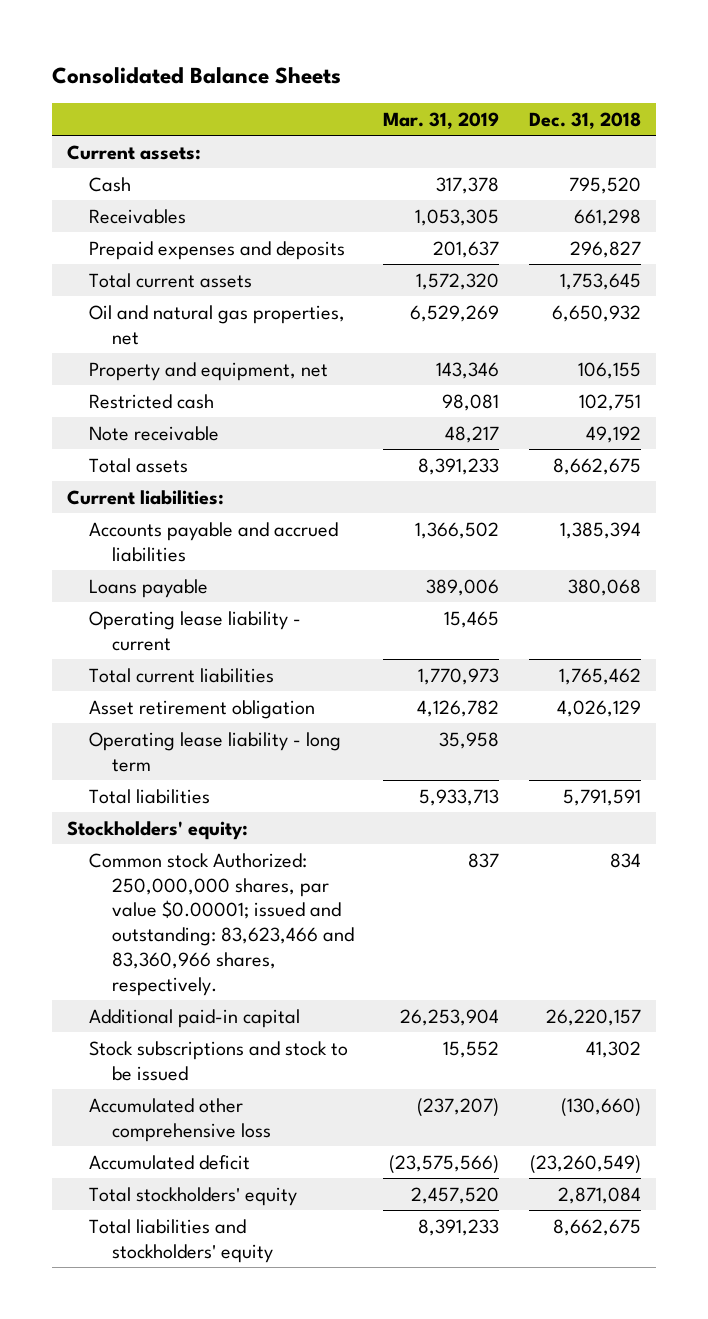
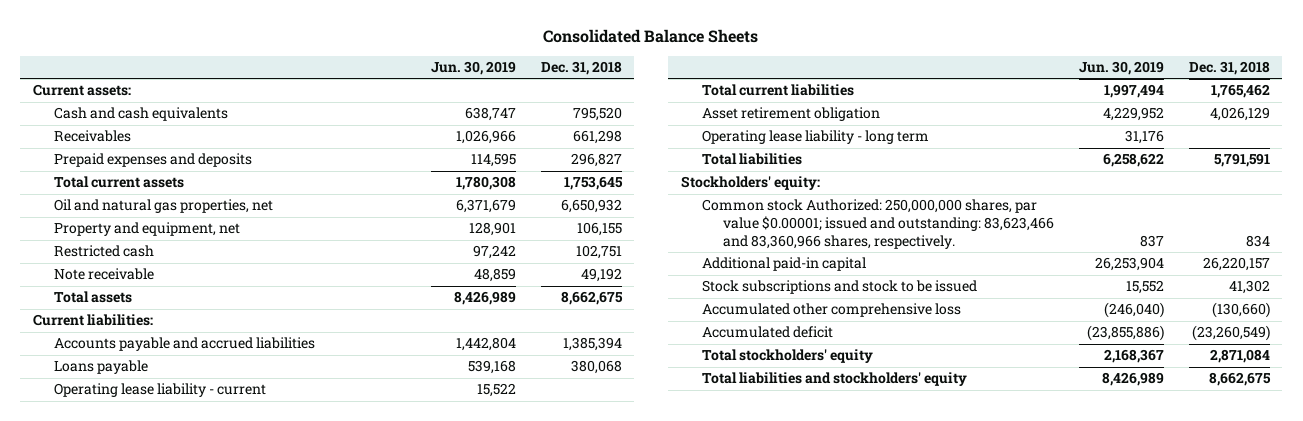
[383,112,500,130] Mar. 31, 2019 -> none
none -> [430,60,516,75] Jun. 30, 2019
[89,176,132,192] Cash -> [53,107,228,122] Cash and cash equivalents

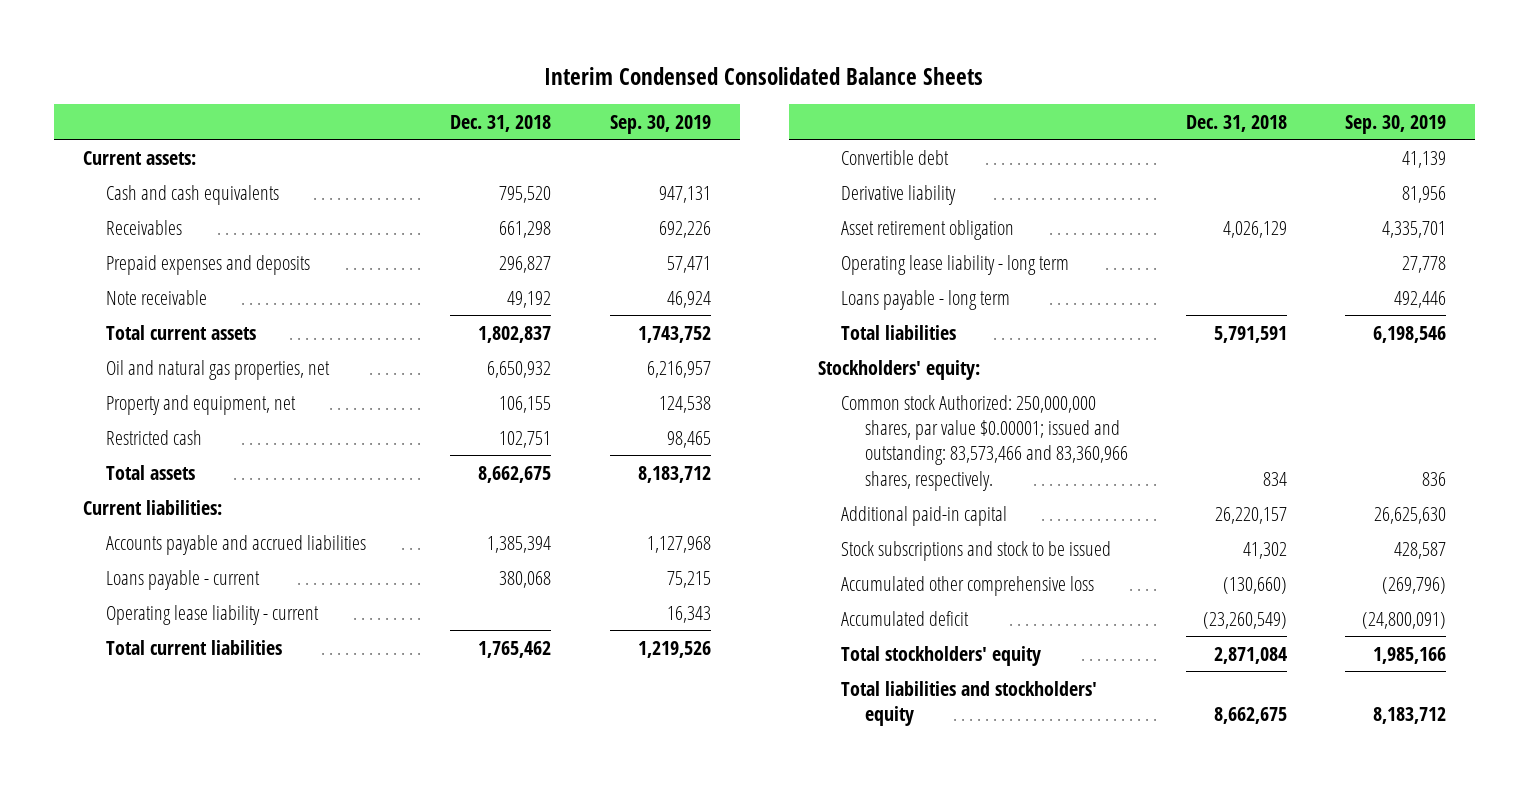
[543,28,759,43] Consolidated Balance Sheets -> [544,66,984,85] Interim Condensed Consolidated Balance Sheets
[430,60,516,75] Jun. 30, 2019 -> none
none -> [609,114,711,134] Sep. 30, 2019
[53,268,154,281] Note receivable -> [106,289,208,305] Note receivable
[563,176,623,191] 1,753,645 -> [478,325,552,343] 1,802,837
[53,360,148,375] Loans payable -> [106,569,261,590] Loans payable - current
none -> [841,149,950,165] Convertible debt
none -> [841,184,957,205] Derivative liability
none -> [841,289,1011,310] Loans payable - long term
[701,199,1054,249] Common stock Authorized: 250,000,000 shares, par value $0.00001; issued and outstanding: 83,623,466 and 83,360,966 shares, respectively. -> [841,394,1128,491] Common stock Authorized: 250,000,000 shares, par value $0.00001; issued and outstanding: 83,573,466 and 83,360,966 shares, respectively.

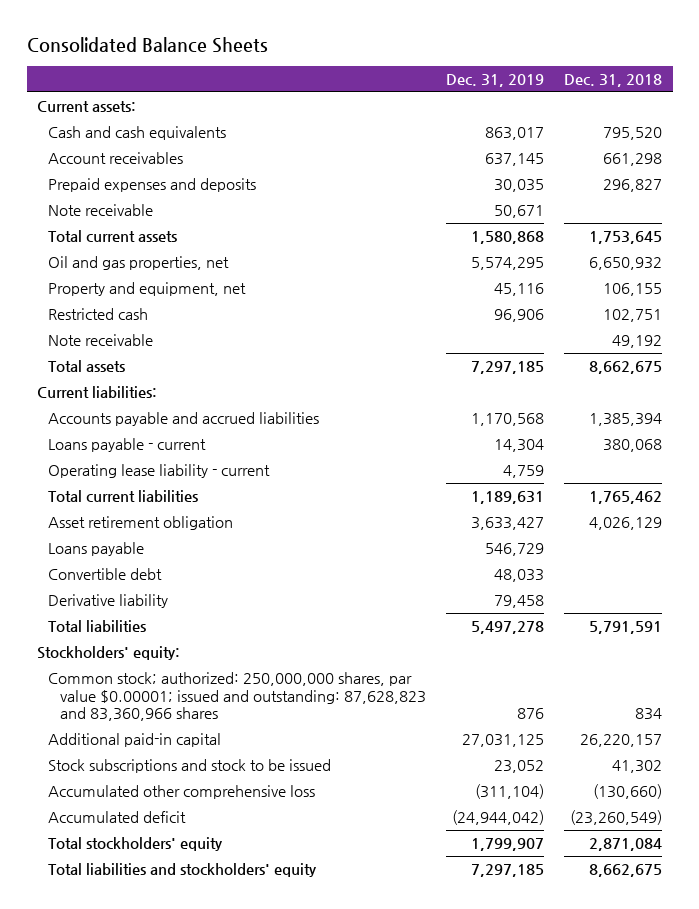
[544,66,984,85] Interim Condensed Consolidated Balance Sheets -> [26,36,268,53] Consolidated Balance Sheets
[609,114,711,134] Sep. 30, 2019 -> none
none -> [446,73,545,87] Dec. 31, 2019
[106,219,183,235] Receivables -> [48,152,184,165] Account receivables
none -> [48,204,154,217] Note receivable
[478,325,552,343] 1,802,837 -> [589,231,663,245] 1,753,645
[106,359,331,380] Oil and natural gas properties, net -> [48,256,230,271] Oil and gas properties, net
[106,289,208,305] Note receivable -> [48,334,154,347] Note receivable
[841,219,1015,240] Asset retirement obligation -> [48,516,234,531] Asset retirement obligation
none -> [48,542,145,557] Loans payable
[841,254,1070,275] Operating lease liability - long term -> none
[841,289,1011,310] Loans payable - long term -> none
[841,394,1128,491] Common stock Authorized: 250,000,000 shares, par value $0.00001; issued and outstanding: 83,573,466 and 83,360,966 shares, respectively. -> [48,672,426,722] Common stock; authorized: 250,000,000 shares, par value $0.00001; issued and outstanding: 87,628,823 and 83,360,966 shares

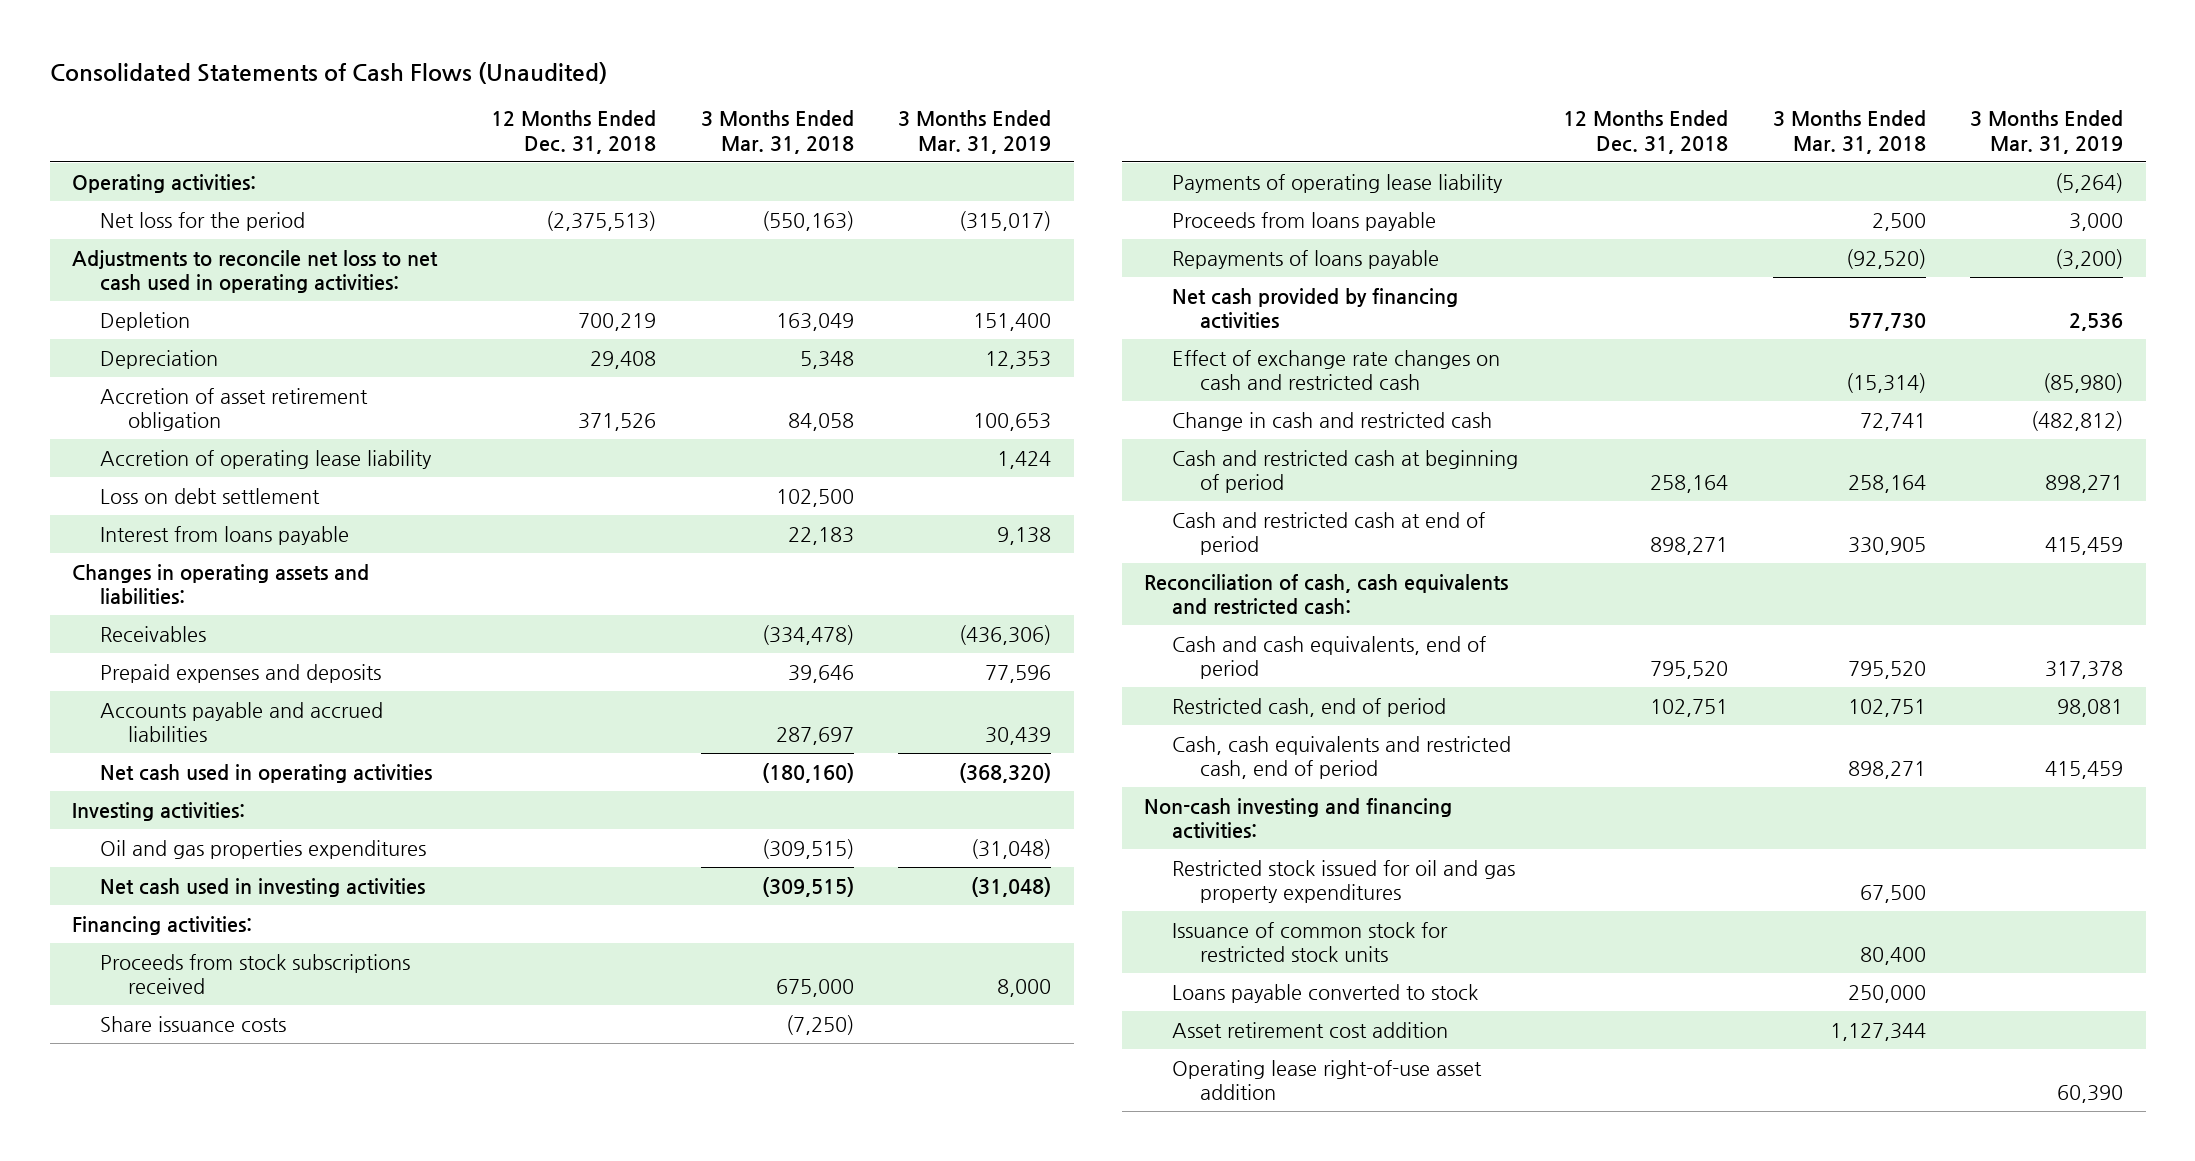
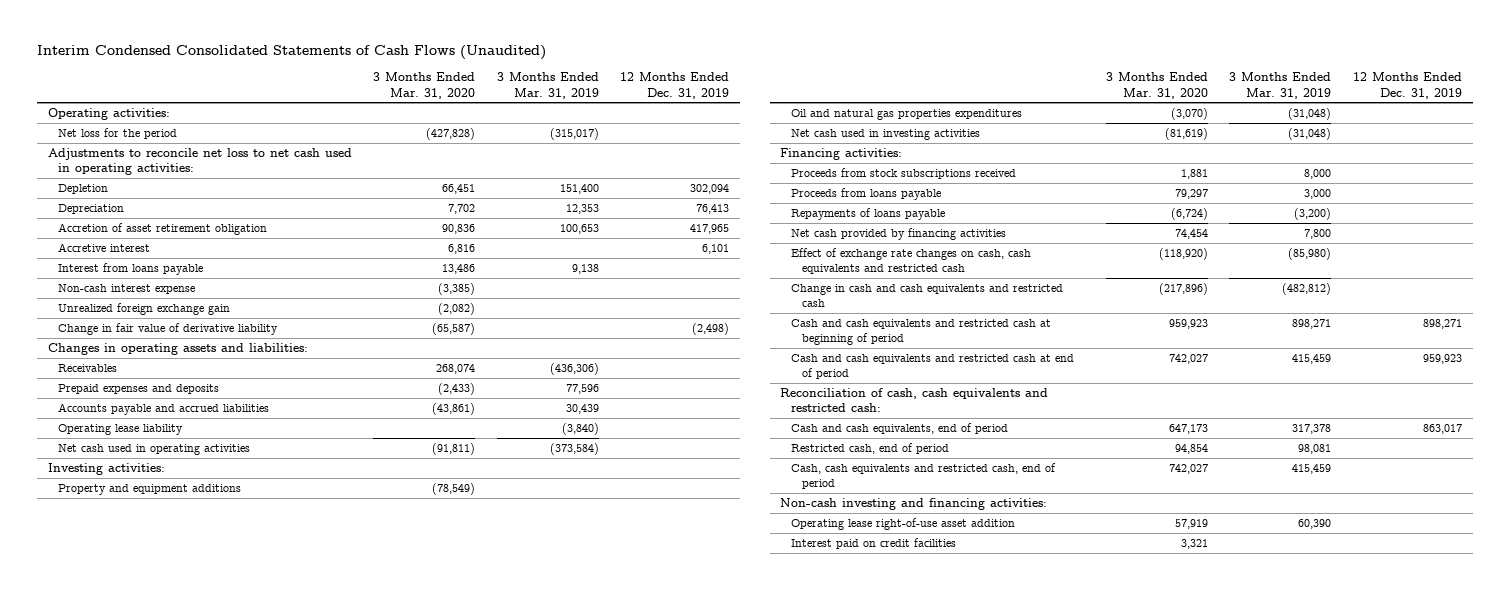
[49,61,607,84] Consolidated Statements of Cash Flows (Unaudited) -> [36,45,546,61] Interim Condensed Consolidated Statements of Cash Flows (Unaudited)
[490,109,656,154] 12 Months Ended Dec. 31, 2018 -> none
[700,109,854,154] 3 Months Ended Mar. 31, 2018 -> none
none -> [373,72,476,99] 3 Months Ended Mar. 31, 2020
none -> [620,72,730,99] 12 Months Ended Dec. 31, 2019
[100,449,433,469] Accretion of operating lease liability -> none
[100,487,321,504] Loss on debt settlement -> none
none -> [58,243,151,253] Accretive interest
none -> [58,284,196,295] Non-cash interest expense
none -> [58,303,231,316] Unrealized foreign exchange gain
none -> [58,323,279,336] Change in fair value of derivative liability
none -> [58,424,184,436] Operating lease liability
[959,762,1052,783] (368,320) -> [549,443,599,456] (373,584)
none -> [58,484,242,496] Property and equipment additions
[100,839,427,859] Oil and gas properties expenditures -> [790,109,1022,121] Oil and natural gas properties expenditures
[100,1015,287,1032] Share issuance costs -> none
[1172,173,1504,193] Payments of operating lease liability -> none
[2069,313,2124,332] 2,536 -> [1304,229,1332,240] 7,800
[1172,349,1501,391] Effect of exchange rate changes on cash and restricted cash -> [790,248,1031,275] Effect of exchange rate changes on cash, cash equivalents and restricted cash
[1172,411,1493,431] Change in cash and restricted cash -> [790,284,1063,308] Change in cash and cash equivalents and restricted cash
[1172,449,1519,494] Cash and restricted cash at beginning of period -> [790,319,1051,346] Cash and cash equivalents and restricted cash at beginning of period
[1172,511,1486,556] Cash and restricted cash at end of period -> [790,354,1074,380] Cash and cash equivalents and restricted cash at end of period
[1172,859,1516,904] Restricted stock issued for oil and gas property expenditures -> none
[1172,921,1449,963] Issuance of common stock for restricted stock units -> none
[1172,983,1479,1003] Loans payable converted to stock -> none
[1172,1021,1449,1038] Asset retirement cost addition -> none
none -> [790,538,956,550] Interest paid on credit facilities

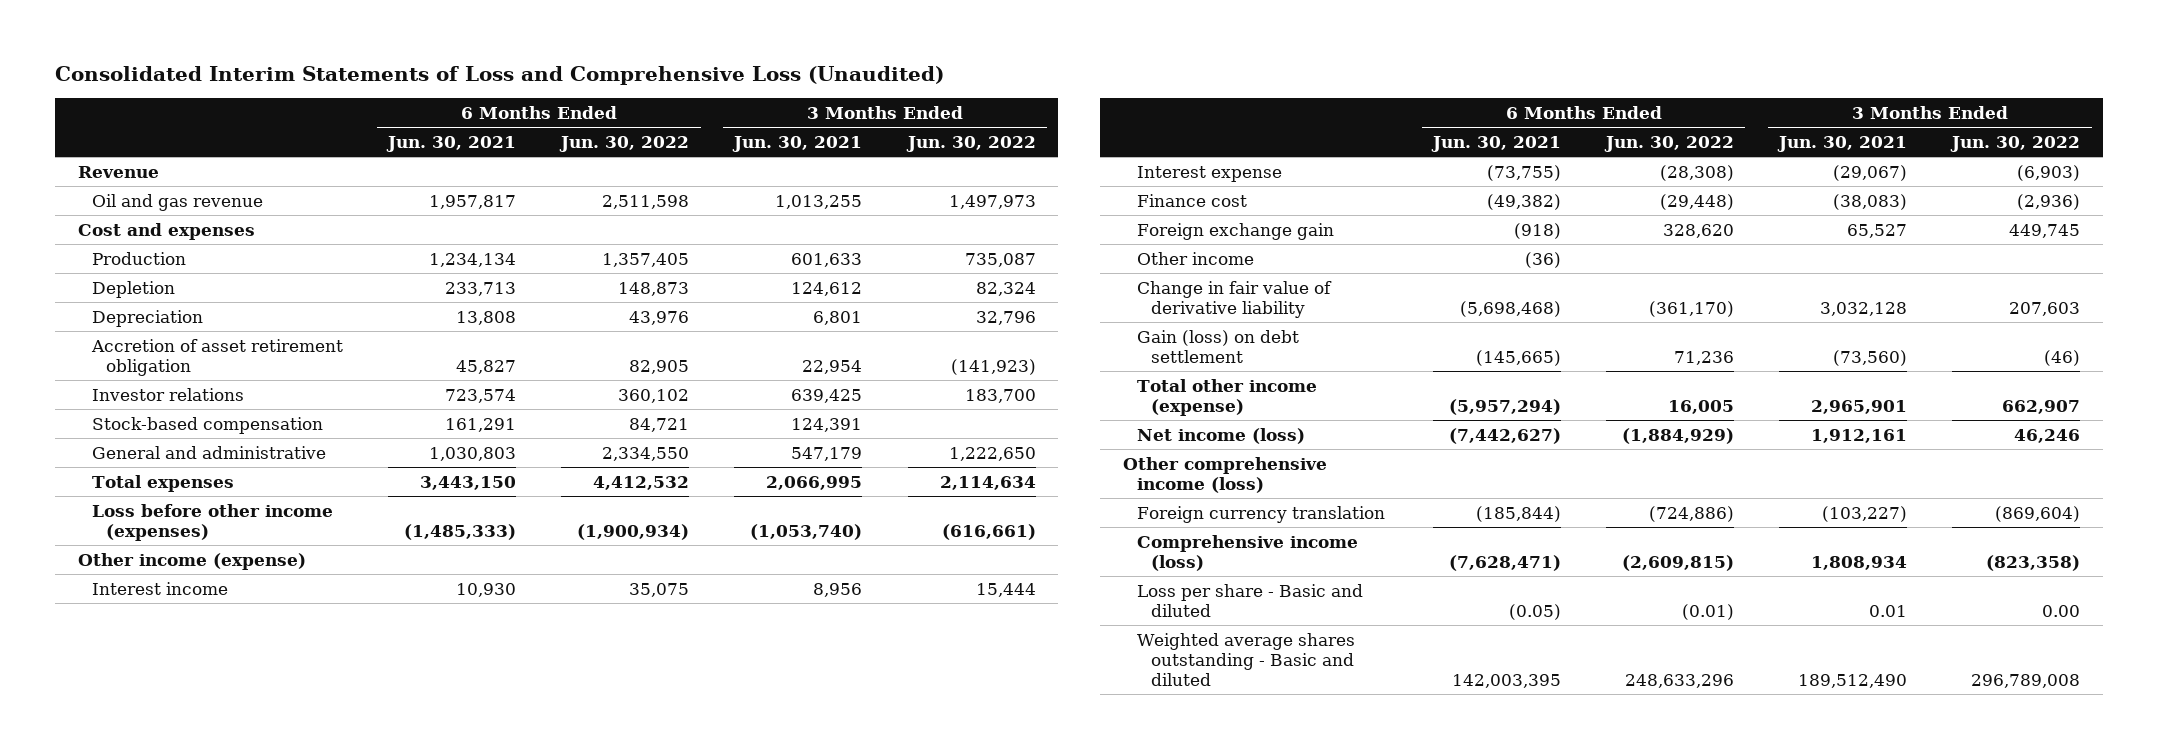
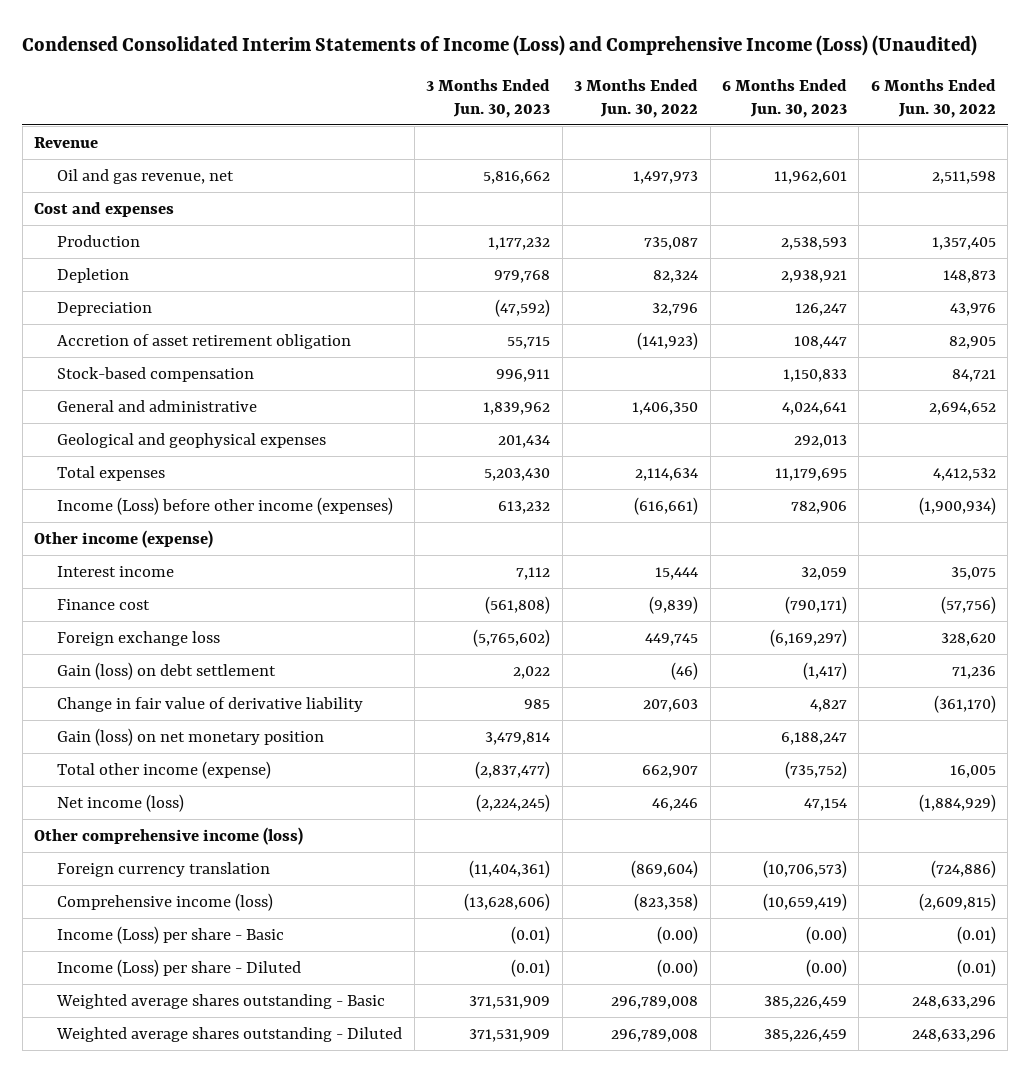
[55,66,945,86] Consolidated Interim Statements of Loss and Comprehensive Loss (Unaudited) -> [22,34,978,56] Condensed Consolidated Interim Statements of Income (Loss) and Comprehensive Income (Loss) (Unaudited)
[386,136,517,153] Jun. 30, 2021 -> none
[732,136,863,153] Jun. 30, 2021 -> none
none -> [426,78,551,118] 3 Months Ended Jun. 30, 2023
none -> [722,78,848,118] 6 Months Ended Jun. 30, 2023
[91,193,263,211] Oil and gas revenue -> [57,168,235,184] Oil and gas revenue, net
[91,387,244,401] Investor relations -> none
[602,446,690,461] 2,334,550 -> [928,401,996,415] 2,694,652
[948,446,1036,461] 1,222,650 -> [632,401,699,415] 1,406,350
none -> [57,432,327,448] Geological and geophysical expenses
[91,503,333,541] Loss before other income (expenses) -> [57,496,394,515] Income (Loss) before other income (expenses)
[1136,165,1282,182] Interest expense -> none
[1136,251,1254,265] Other income -> none
[1660,193,1735,210] (29,448) -> [940,595,996,614] (57,756)
[2017,193,2081,210] (2,936) -> [649,595,699,614] (9,839)
[1136,222,1334,240] Foreign exchange gain -> [57,630,221,646] Foreign exchange loss
[1136,280,1332,318] Change in fair value of derivative liability -> [57,696,364,712] Change in fair value of derivative liability
none -> [57,727,325,746] Gain (loss) on net monetary position
[1136,583,1363,617] Loss per share - Basic and diluted -> [57,925,285,944] Income (Loss) per share - Basic
[2042,604,2081,617] 0.00 -> [657,925,699,944] (0.00)
none -> [57,958,302,977] Income (Loss) per share - Diluted
[1136,632,1355,686] Weighted average shares outstanding - Basic and diluted -> [56,993,386,1009] Weighted average shares outstanding - Basic
none -> [56,1026,403,1042] Weighted average shares outstanding - Diluted

